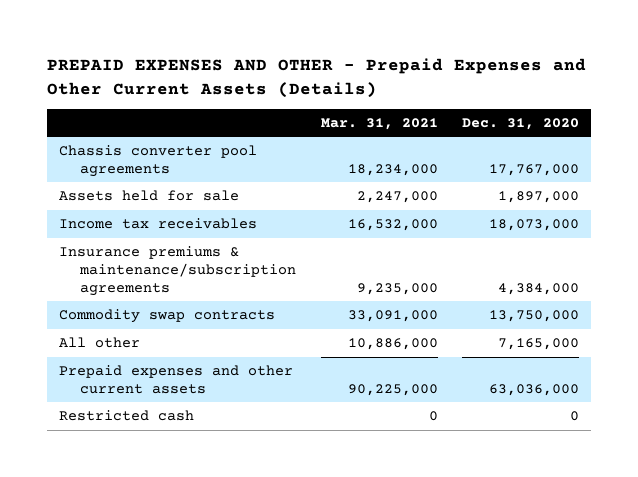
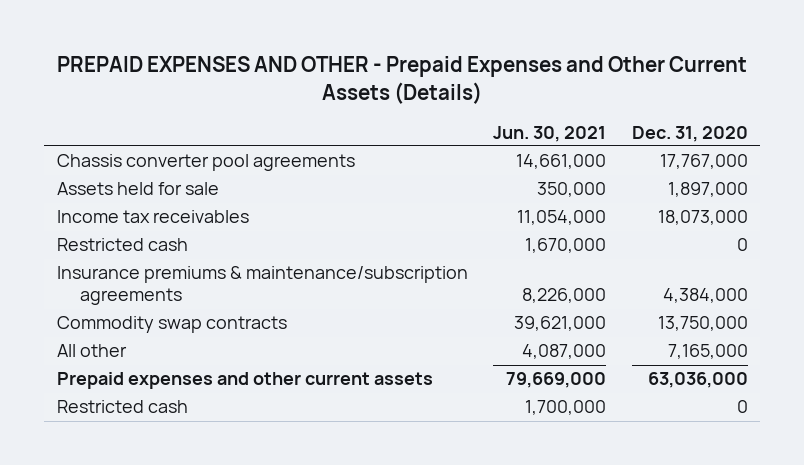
[320,117,438,130] Mar. 31, 2021 -> none
none -> [493,125,607,142] Jun. 30, 2021
none -> [56,238,188,252] Restricted cash

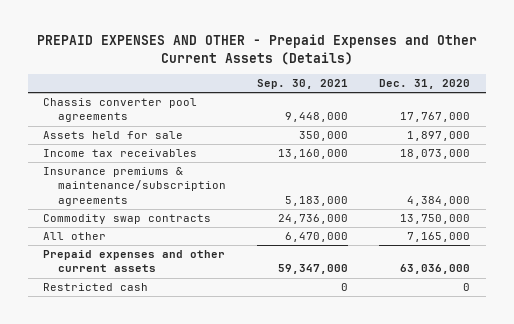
[493,125,607,142] Jun. 30, 2021 -> none
none -> [257,79,349,90] Sep. 30, 2021
[56,238,188,252] Restricted cash -> none

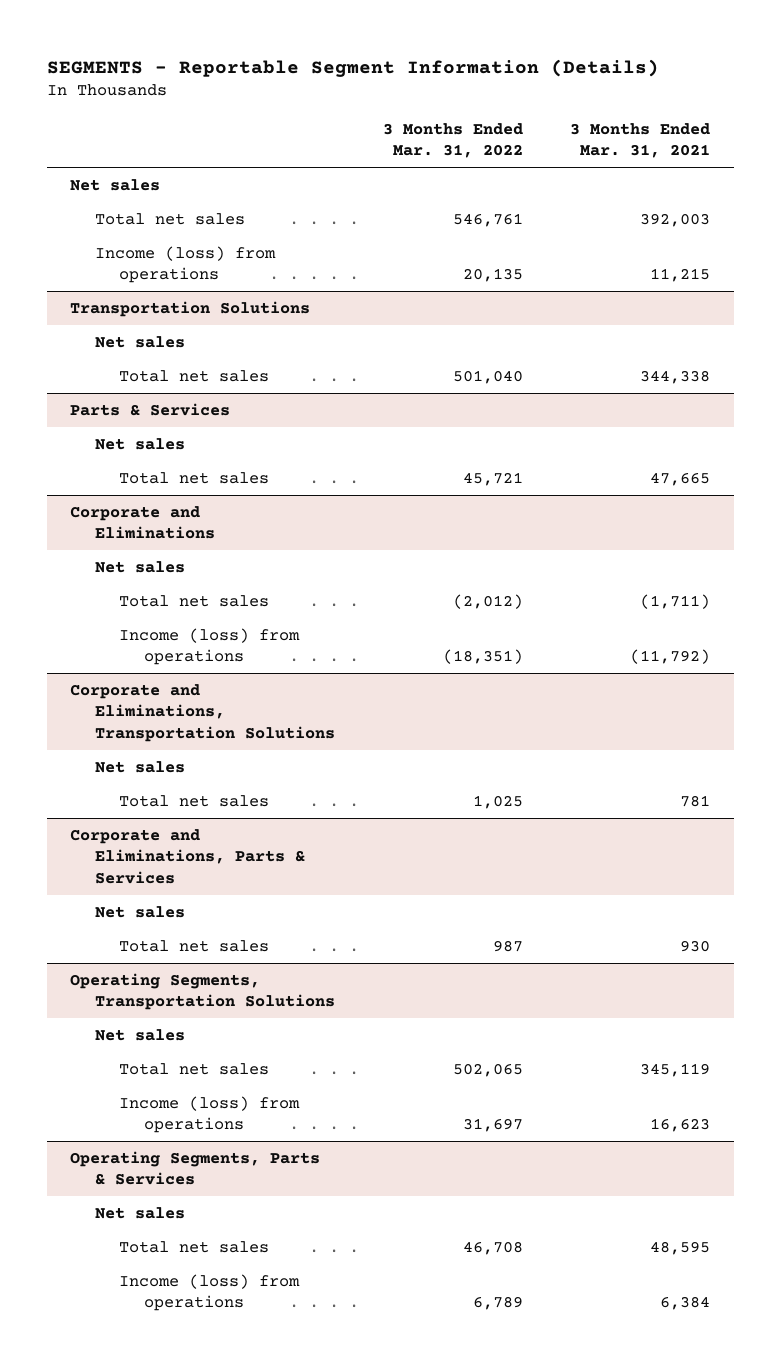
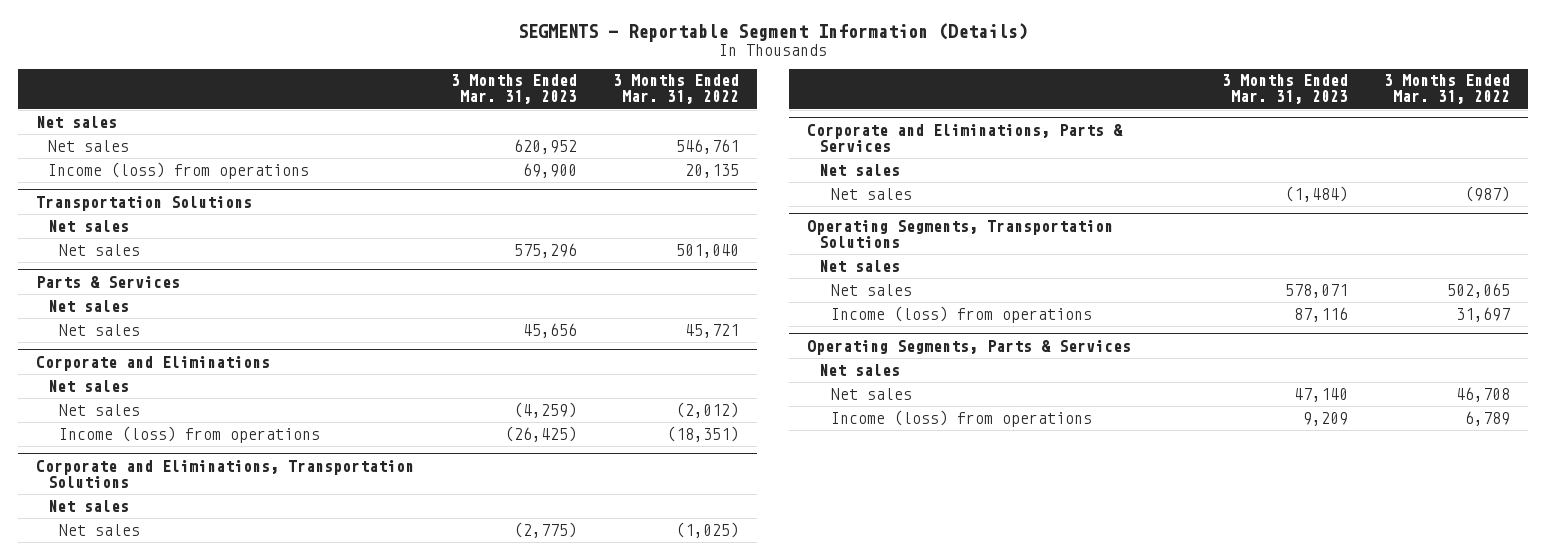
[570,122,711,159] 3 Months Ended Mar. 31, 2021 -> none
none -> [450,74,577,105] 3 Months Ended Mar. 31, 2023
[94,212,245,225] Total net sales -> [47,139,129,152] Net sales
[119,369,270,382] Total net sales -> [59,243,141,256] Net sales
[119,471,270,484] Total net sales -> [59,323,141,336] Net sales
[119,594,270,607] Total net sales -> [59,403,141,416] Net sales
[119,794,270,807] Total net sales -> [59,523,141,536] Net sales
[472,794,523,809] 1,025 -> [675,521,739,538] (1,025)
[119,939,270,952] Total net sales -> [830,187,912,200] Net sales
[492,939,523,952] 987 -> [1464,185,1510,202] (987)
[119,1062,270,1075] Total net sales -> [830,283,912,296] Net sales
[119,1240,270,1253] Total net sales -> [830,387,912,400] Net sales

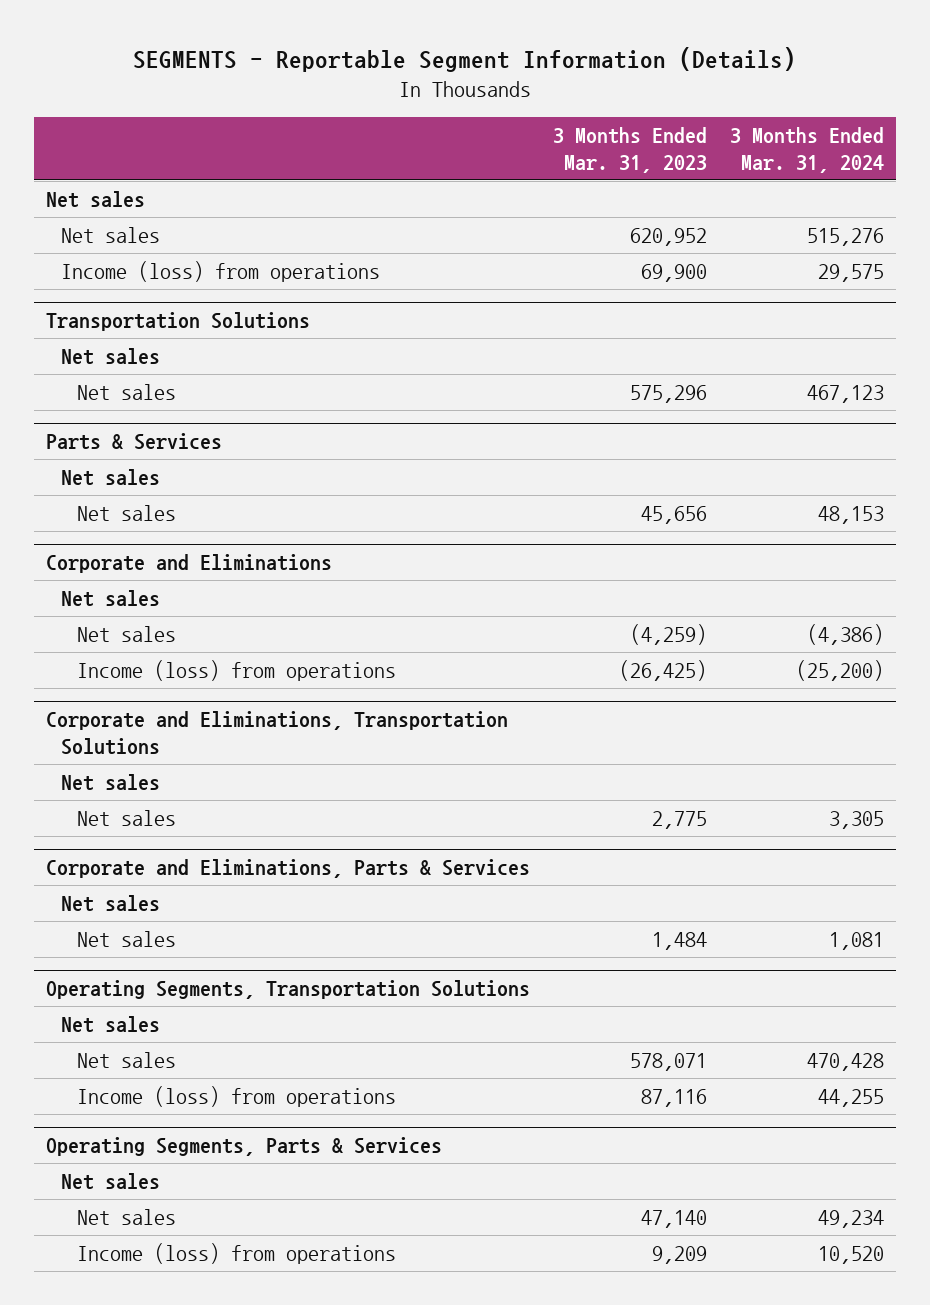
[612,74,739,105] 3 Months Ended Mar. 31, 2022 -> none
none -> [730,126,885,173] 3 Months Ended Mar. 31, 2024
[513,521,577,538] (2,775) -> [651,810,707,829] 2,775
[1284,185,1348,202] (1,484) -> [651,931,707,950] 1,484

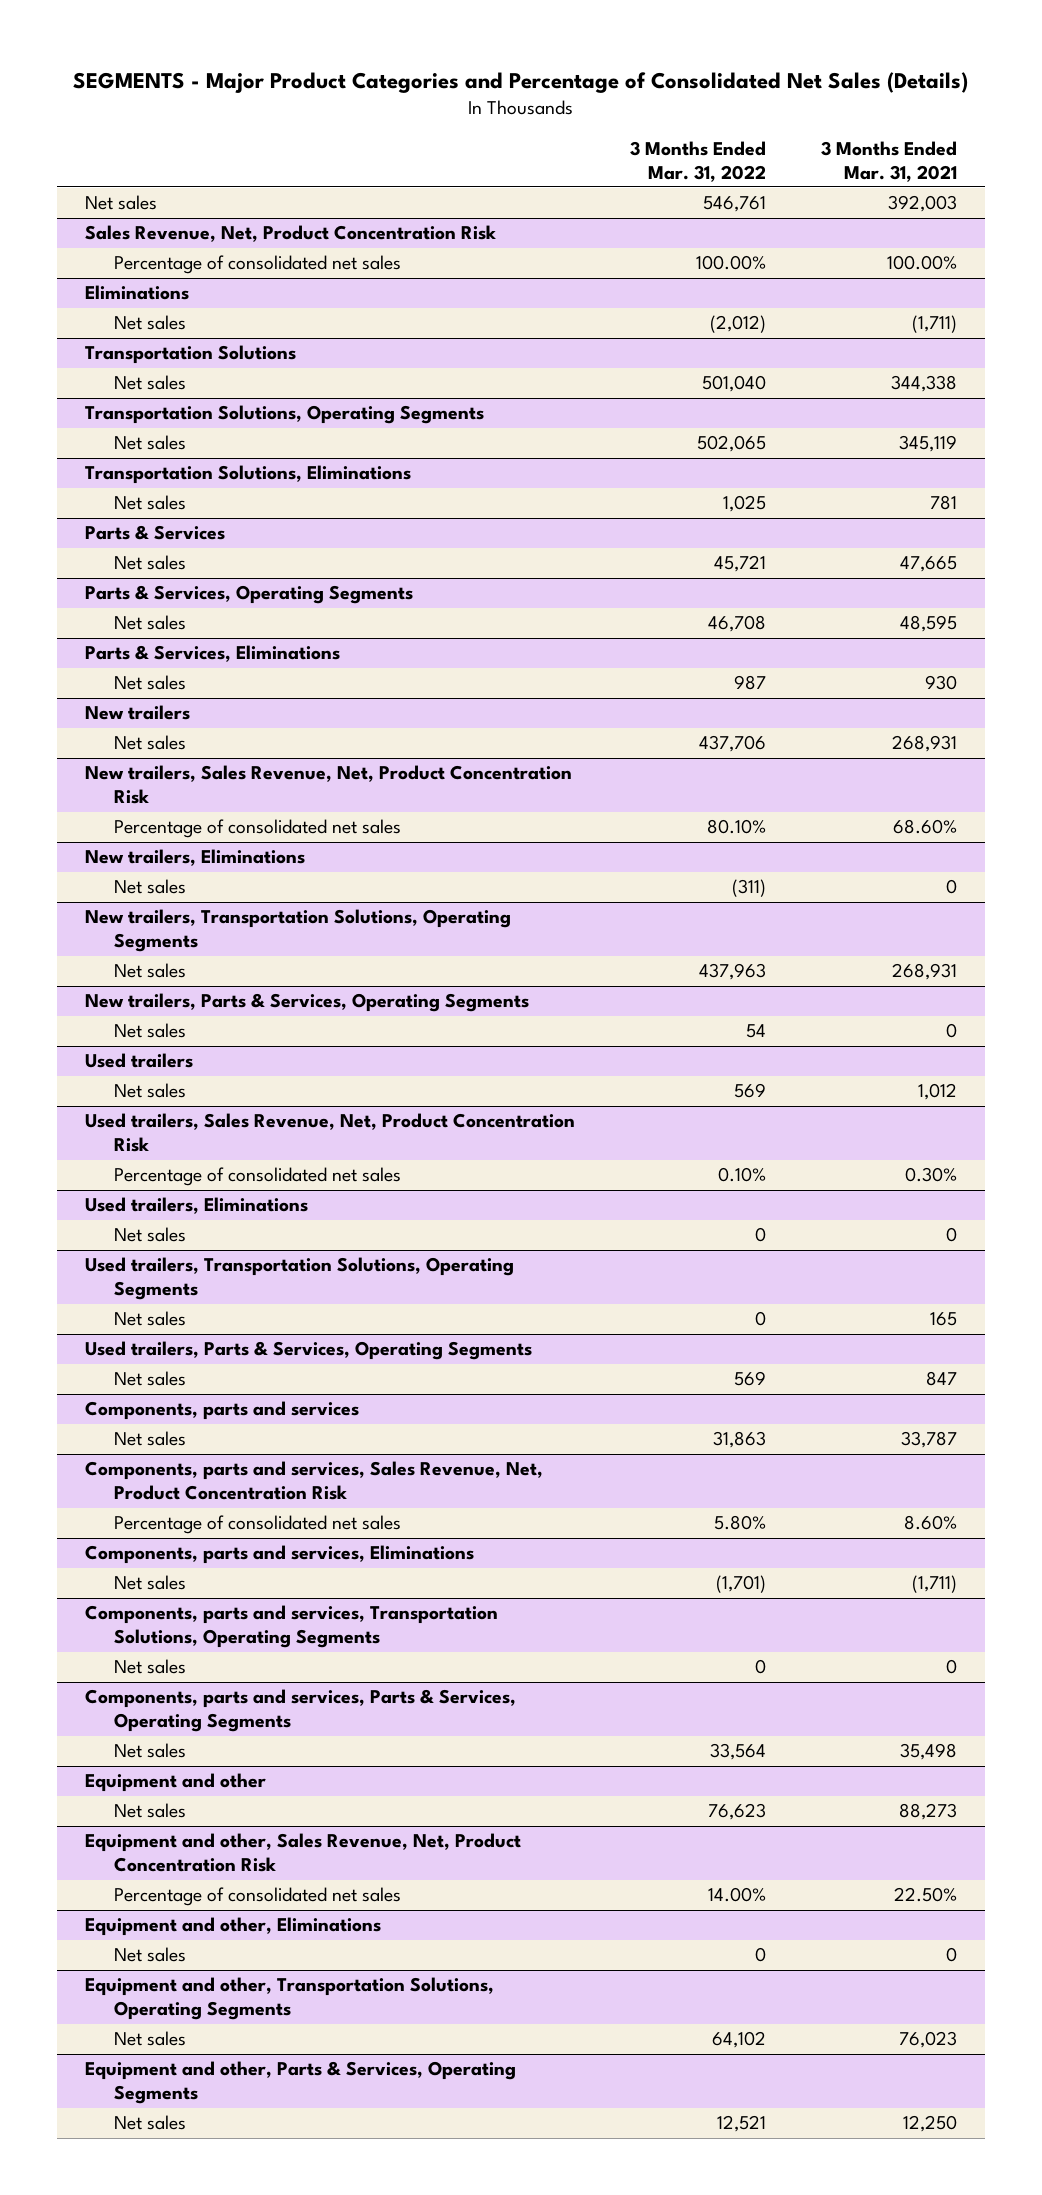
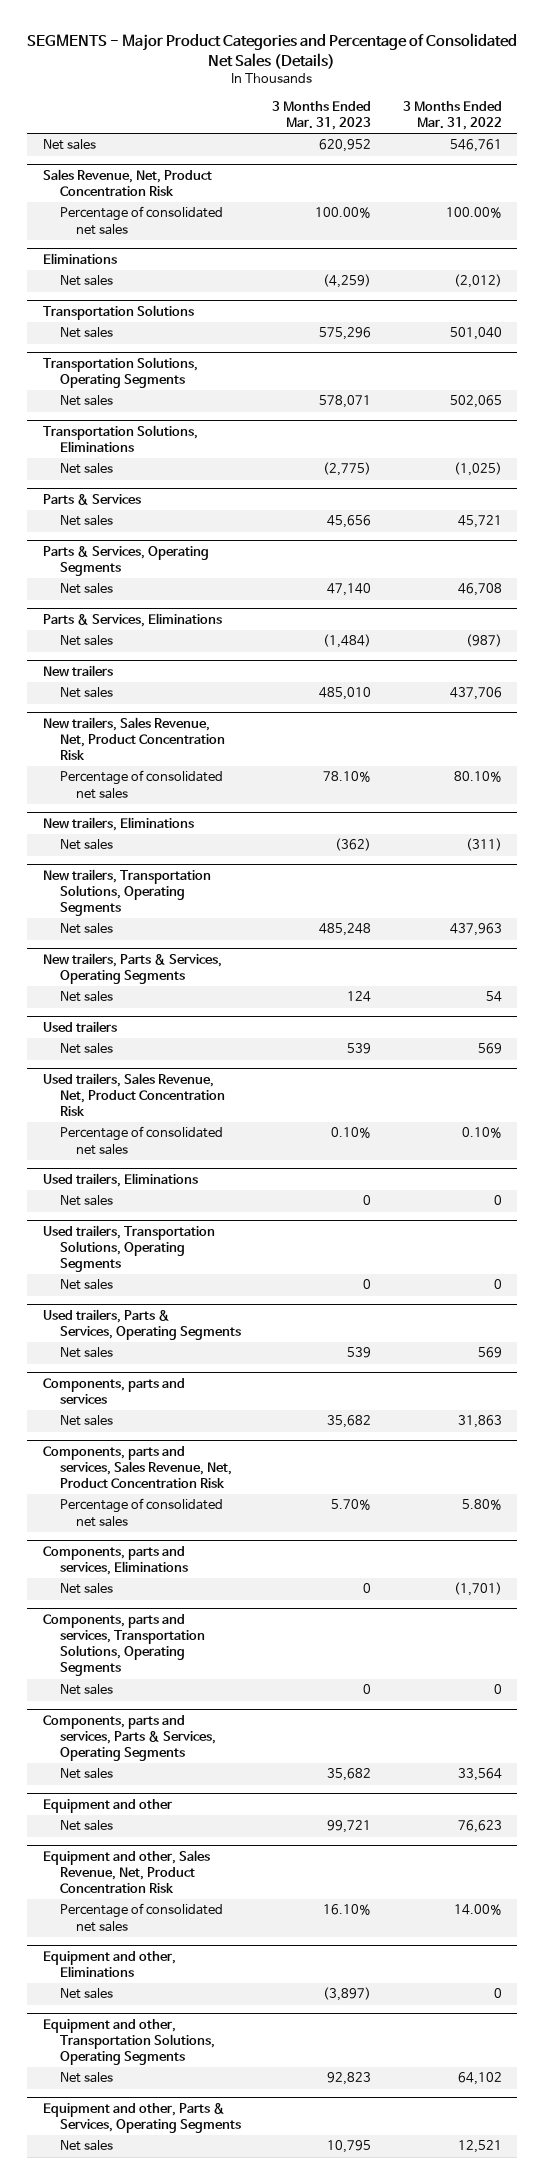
[821,140,958,182] 3 Months Ended Mar. 31, 2021 -> none
none -> [272,100,372,130] 3 Months Ended Mar. 31, 2023
[723,495,767,513] 1,025 -> [453,462,502,477] (1,025)
[734,675,767,691] 987 -> [465,634,502,648] (987)

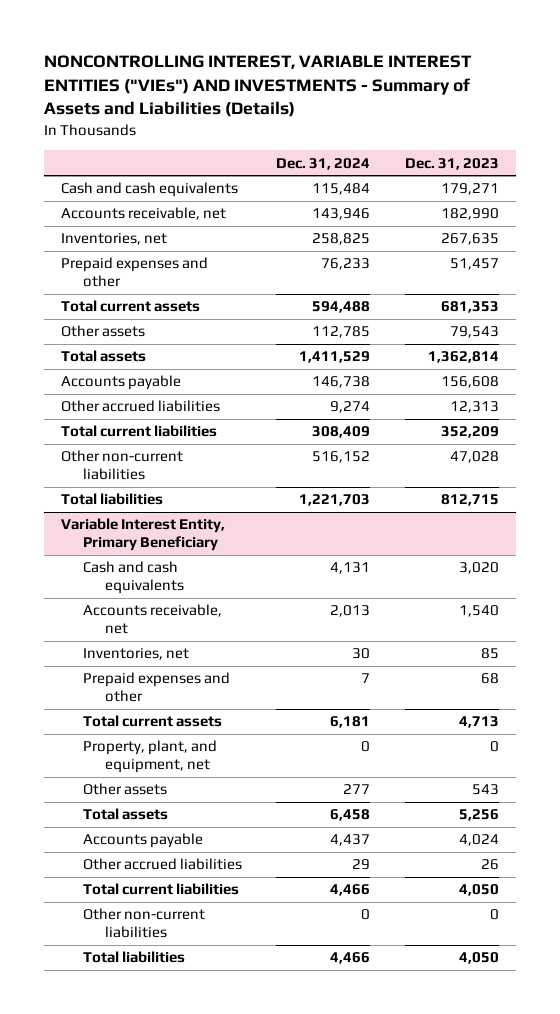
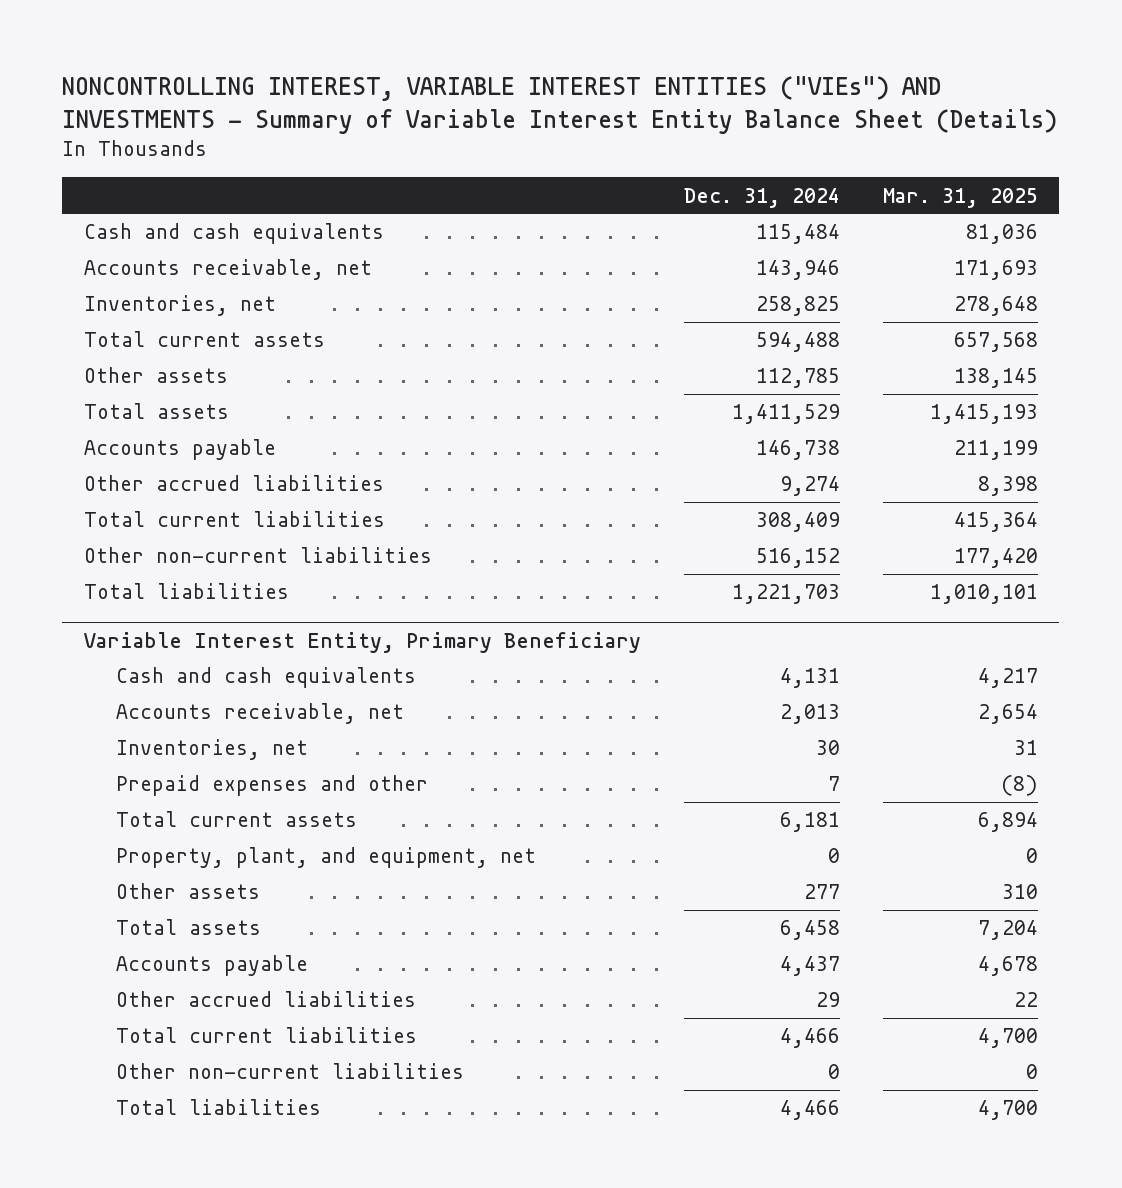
[43,55,472,118] NONCONTROLLING INTEREST, VARIABLE INTEREST ENTITIES ("VIEs") AND INVESTMENTS - Summary of Assets and Liabilities (Details) -> [62,76,1058,134] NONCONTROLLING INTEREST, VARIABLE INTEREST ENTITIES ("VIEs") AND INVESTMENTS - Summary of Variable Interest Entity Balance Sheet (Details)
[404,157,499,170] Dec. 31, 2023 -> none
none -> [882,187,1038,208] Mar. 31, 2025
[60,257,208,288] Prepaid expenses and other -> none

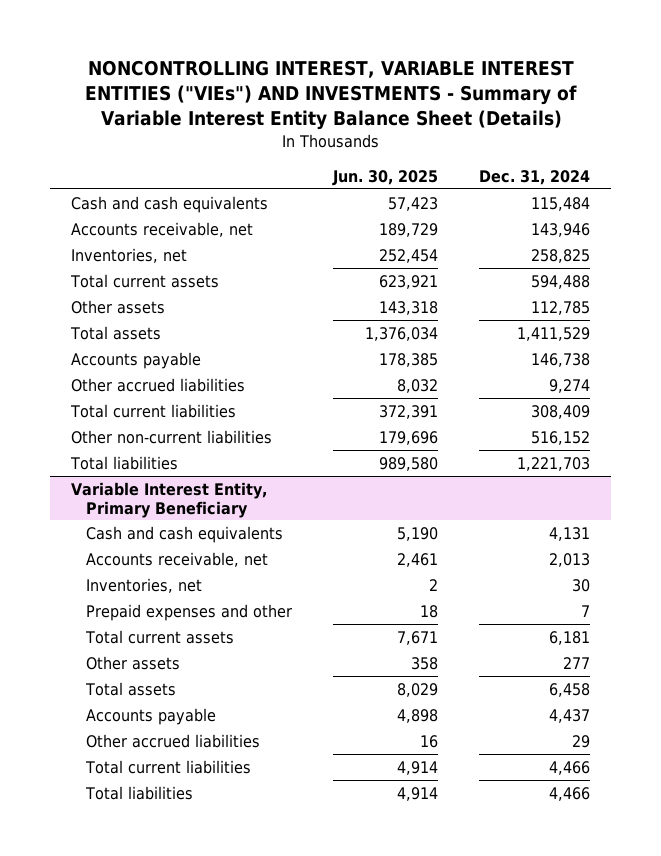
[882,187,1038,208] Mar. 31, 2025 -> none
none -> [332,169,439,186] Jun. 30, 2025
[116,847,537,869] Property, plant, and equipment, net -> none
[116,1063,465,1080] Other non-current liabilities -> none

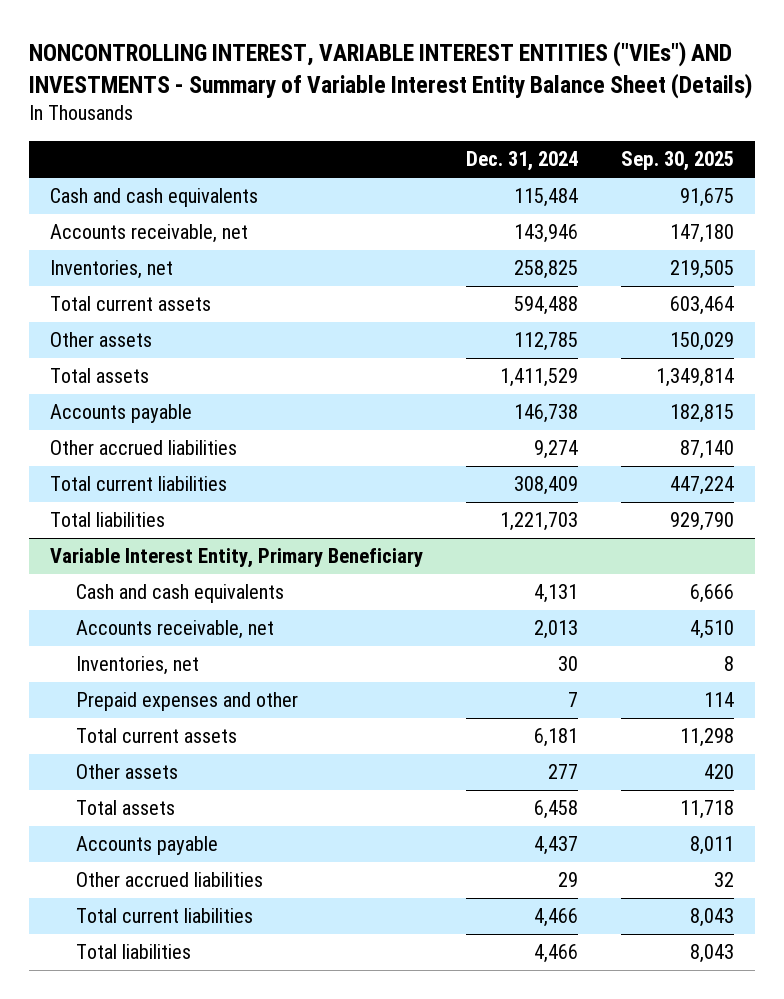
[332,169,439,186] Jun. 30, 2025 -> none
none -> [620,151,734,172] Sep. 30, 2025
[70,429,272,444] Other non-current liabilities -> none

